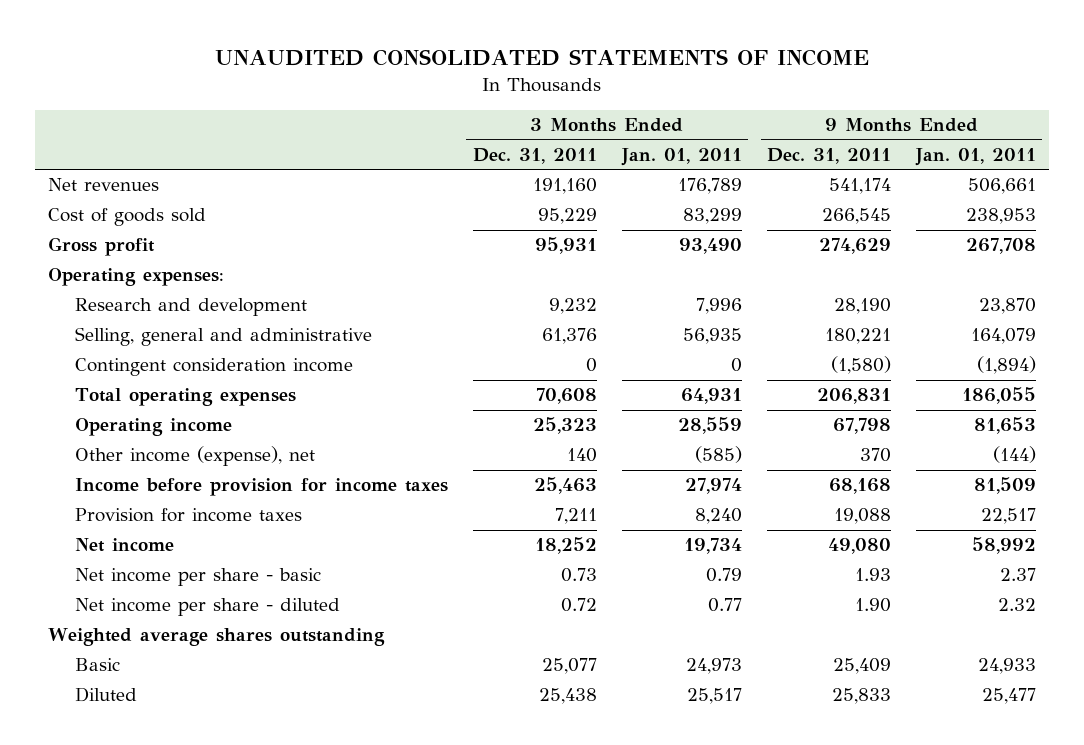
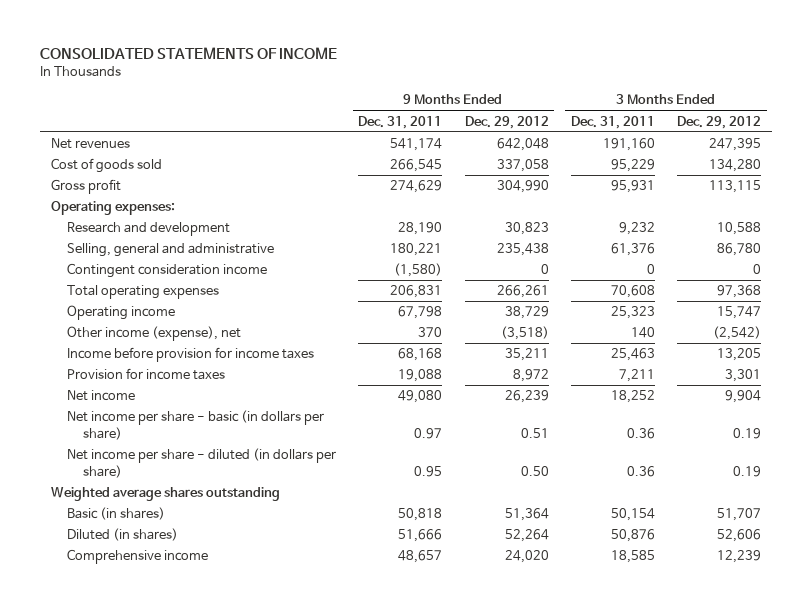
[214,48,869,66] UNAUDITED CONSOLIDATED STATEMENTS OF INCOME -> [39,47,337,60] CONSOLIDATED STATEMENTS OF INCOME
[620,148,742,167] Jan. 01, 2011 -> none
[915,148,1037,167] Jan. 01, 2011 -> none
none -> [464,115,549,129] Dec. 29, 2012
none -> [677,115,762,129] Dec. 29, 2012
[74,568,321,587] Net income per share - basic -> [67,410,325,440] Net income per share - basic (in dollars per share)
[560,568,597,583] 0.73 -> [626,427,655,439] 0.36
[855,568,892,582] 1.93 -> [414,427,443,439] 0.97
[74,598,340,617] Net income per share - diluted -> [67,448,337,478] Net income per share - diluted (in dollars per share)
[560,598,597,613] 0.72 -> [626,465,655,477] 0.36
[855,598,892,613] 1.90 -> [414,465,443,477] 0.95
[74,658,120,672] Basic -> [67,507,166,521] Basic (in shares)
[541,658,597,675] 25,077 -> [610,508,655,522] 50,154
[833,658,892,675] 25,409 -> [398,508,443,522] 50,818
[74,687,137,703] Diluted -> [67,528,179,542] Diluted (in shares)
[538,688,597,705] 25,438 -> [610,529,655,543] 50,876
[832,688,892,705] 25,833 -> [398,529,443,543] 51,666
none -> [67,549,209,565] Comprehensive income

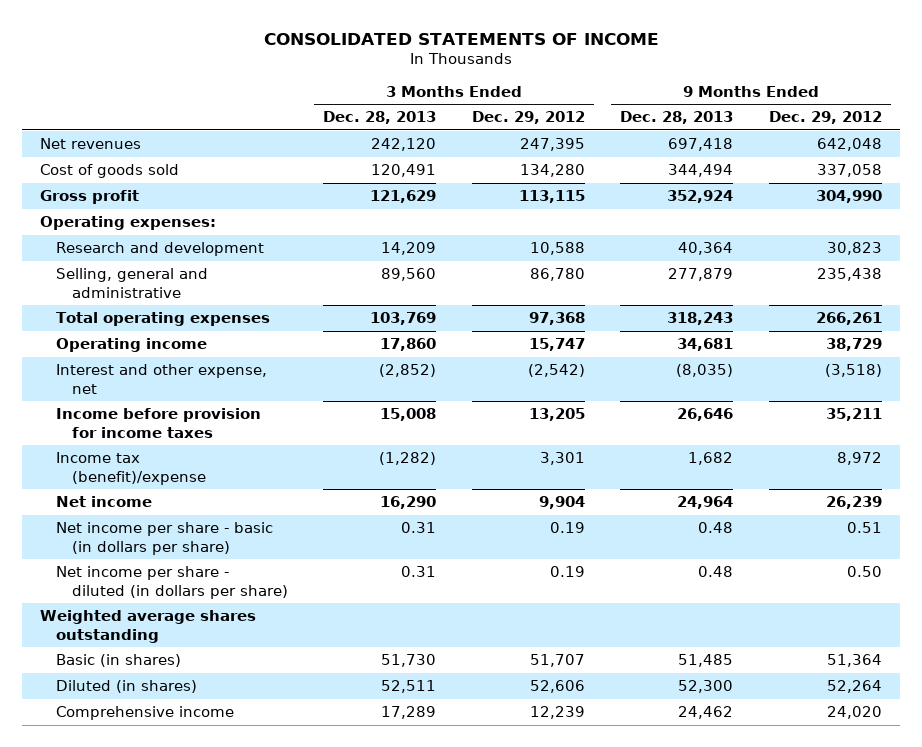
[358,115,443,129] Dec. 31, 2011 -> none
[570,115,655,129] Dec. 31, 2011 -> none
none -> [323,111,437,125] Dec. 28, 2013
none -> [620,111,734,125] Dec. 28, 2013
[67,263,268,279] Contingent consideration income -> none
[67,326,242,342] Other income (expense), net -> [55,364,267,394] Interest and other expense, net
[67,368,226,381] Provision for income taxes -> [55,452,206,485] Income tax (benefit)/expense

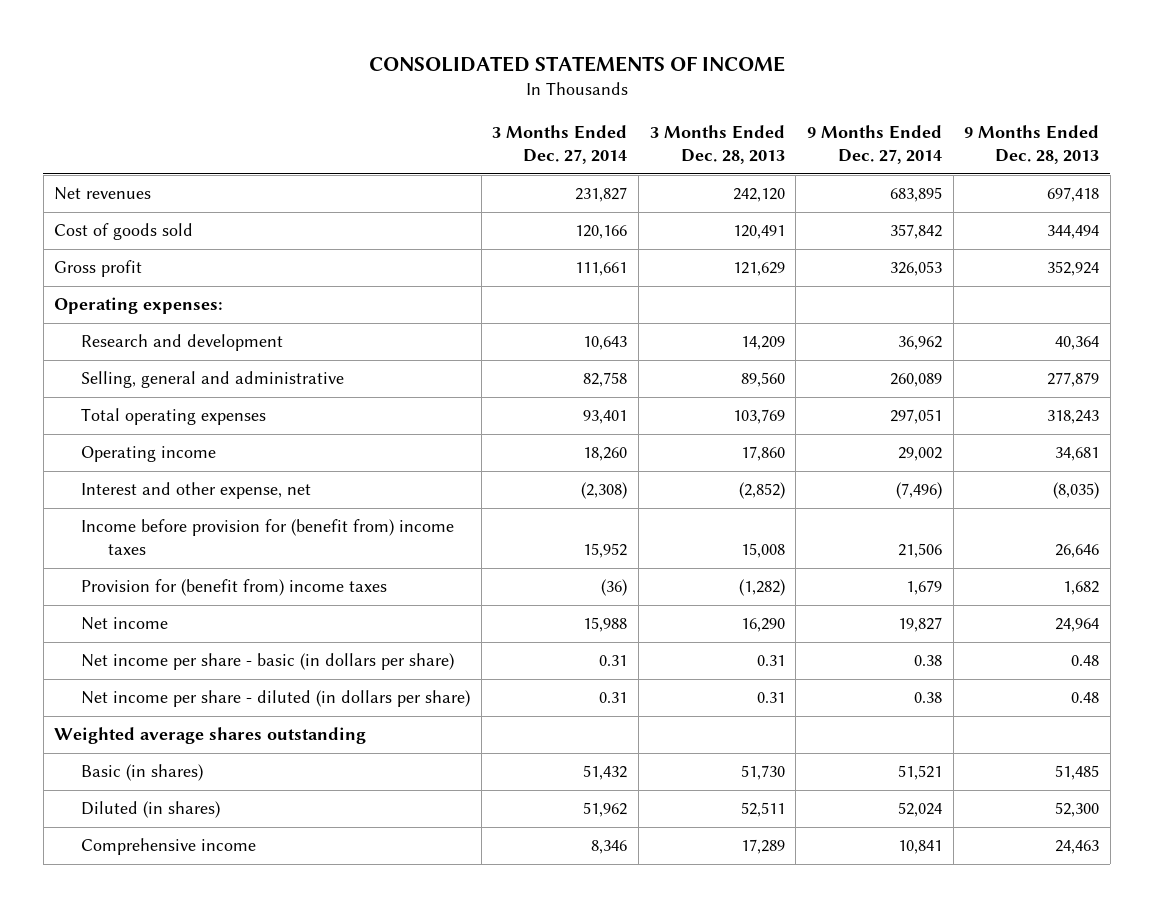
[471,111,585,125] Dec. 29, 2012 -> none
[768,111,882,125] Dec. 29, 2012 -> none
none -> [492,124,628,164] 3 Months Ended Dec. 27, 2014
none -> [806,124,942,164] 9 Months Ended Dec. 27, 2014
[55,408,261,438] Income before provision for income taxes -> [81,519,455,556] Income before provision for (benefit from) income taxes
[55,452,206,485] Income tax (benefit)/expense -> [81,579,388,597] Provision for (benefit from) income taxes
[678,706,734,720] 24,462 -> [1055,840,1100,855] 24,463

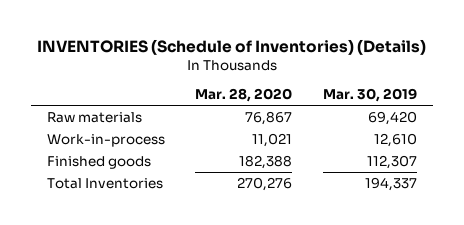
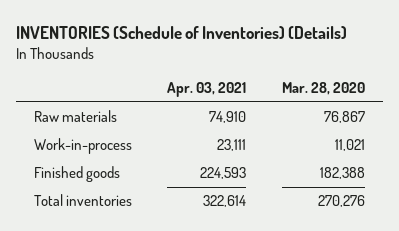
[323,88,418,103] Mar. 30, 2019 -> none
none -> [167,82,247,98] Apr. 03, 2021
[46,177,163,189] Total Inventories -> [33,194,132,207] Total inventories

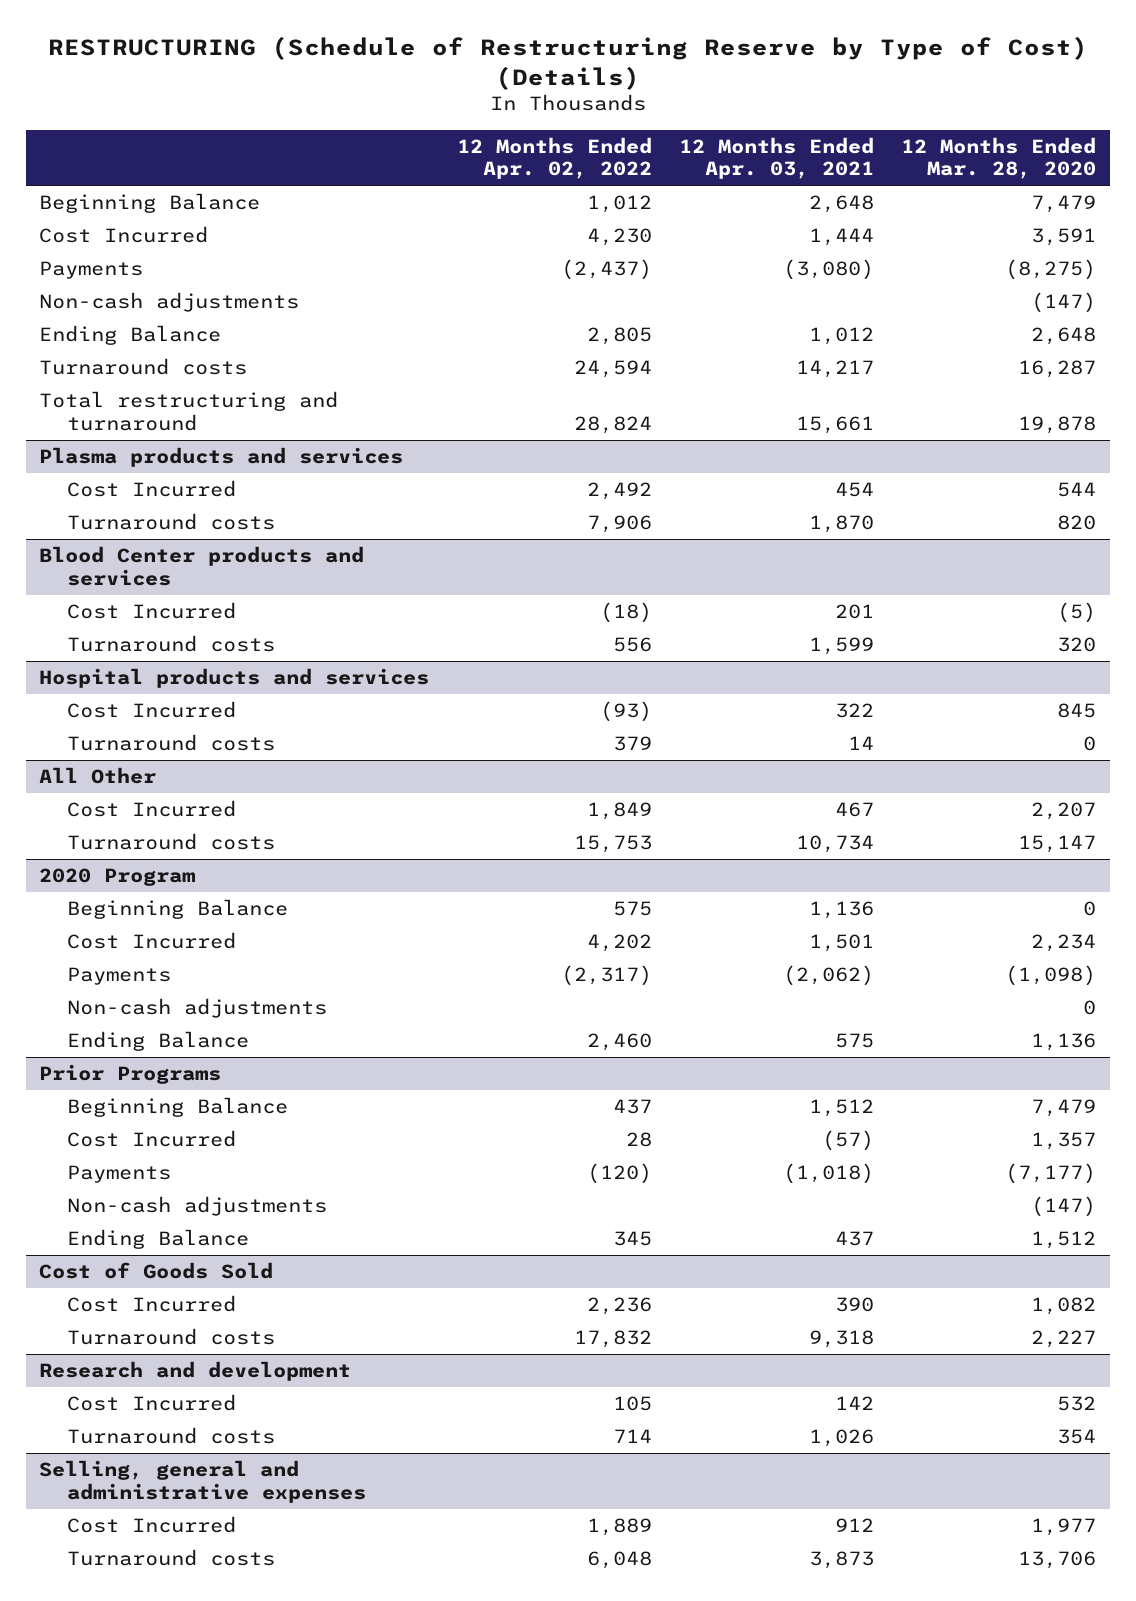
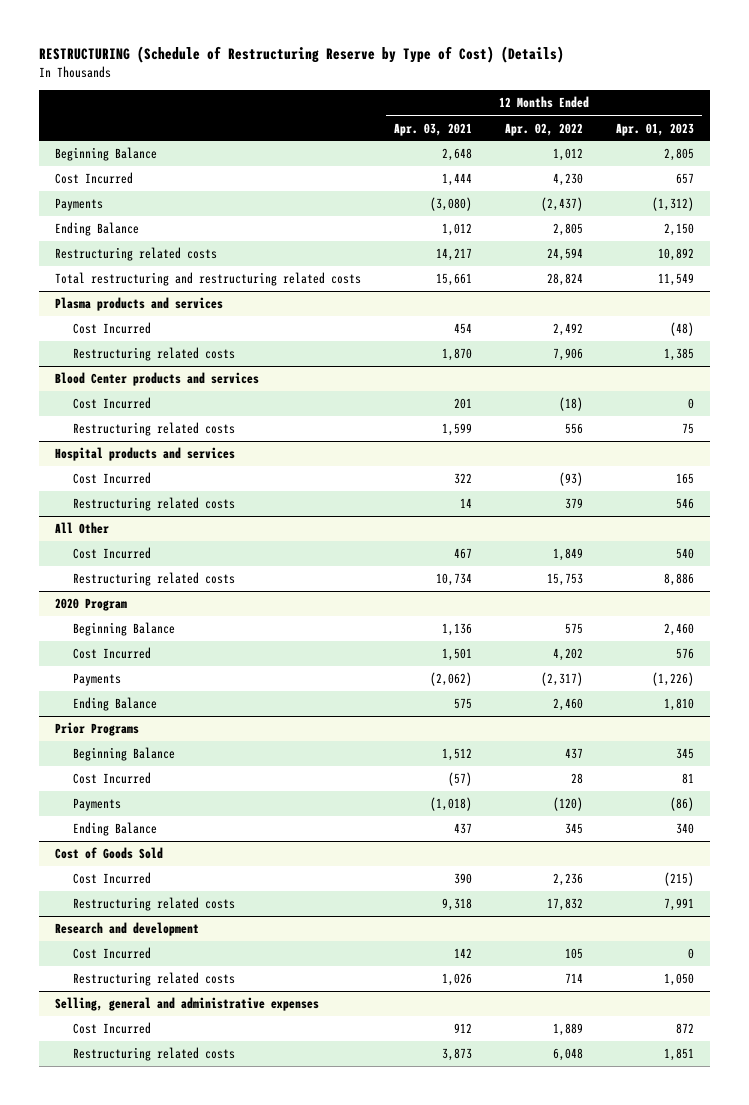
[901,136,1097,180] 12 Months Ended Mar. 28, 2020 -> none
none -> [615,122,694,136] Apr. 01, 2023
[39,292,300,313] Non-cash adjustments -> none
[39,358,248,376] Turnaround costs -> [55,247,218,262] Restructuring related costs
[39,391,339,431] Total restructuring and turnaround -> [55,272,362,287] Total restructuring and restructuring related costs
[66,513,275,531] Turnaround costs -> [73,347,236,362] Restructuring related costs
[66,635,275,653] Turnaround costs -> [73,422,236,437] Restructuring related costs
[66,734,275,752] Turnaround costs -> [73,497,236,512] Restructuring related costs
[66,833,275,851] Turnaround costs -> [73,572,236,587] Restructuring related costs
[66,998,327,1019] Non-cash adjustments -> none
[66,1196,327,1217] Non-cash adjustments -> none
[66,1328,275,1346] Turnaround costs -> [73,897,236,912] Restructuring related costs
[66,1427,275,1445] Turnaround costs -> [73,972,236,987] Restructuring related costs
[66,1549,275,1567] Turnaround costs -> [73,1047,236,1062] Restructuring related costs

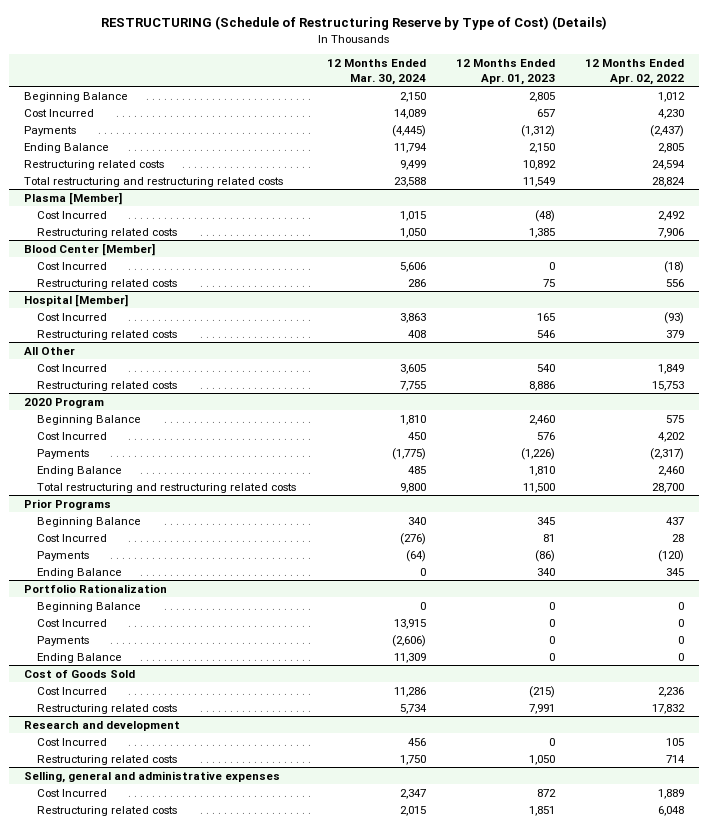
[394,122,473,136] Apr. 03, 2021 -> none
none -> [326,59,426,85] 12 Months Ended Mar. 30, 2024
[55,297,224,312] Plasma products and services -> [24,191,123,205] Plasma [Member]
[55,372,260,387] Blood Center products and services -> [24,242,156,256] Blood Center [Member]
[55,447,236,462] Hospital products and services -> [24,293,129,307] Hospital [Member]
none -> [37,482,297,493] Total restructuring and restructuring related costs
none -> [24,583,168,593] Portfolio Rationalization
none -> [37,601,142,612] Beginning Balance
none -> [37,618,108,627] Cost Incurred
none -> [37,635,90,646] Payments
none -> [37,652,123,663] Ending Balance

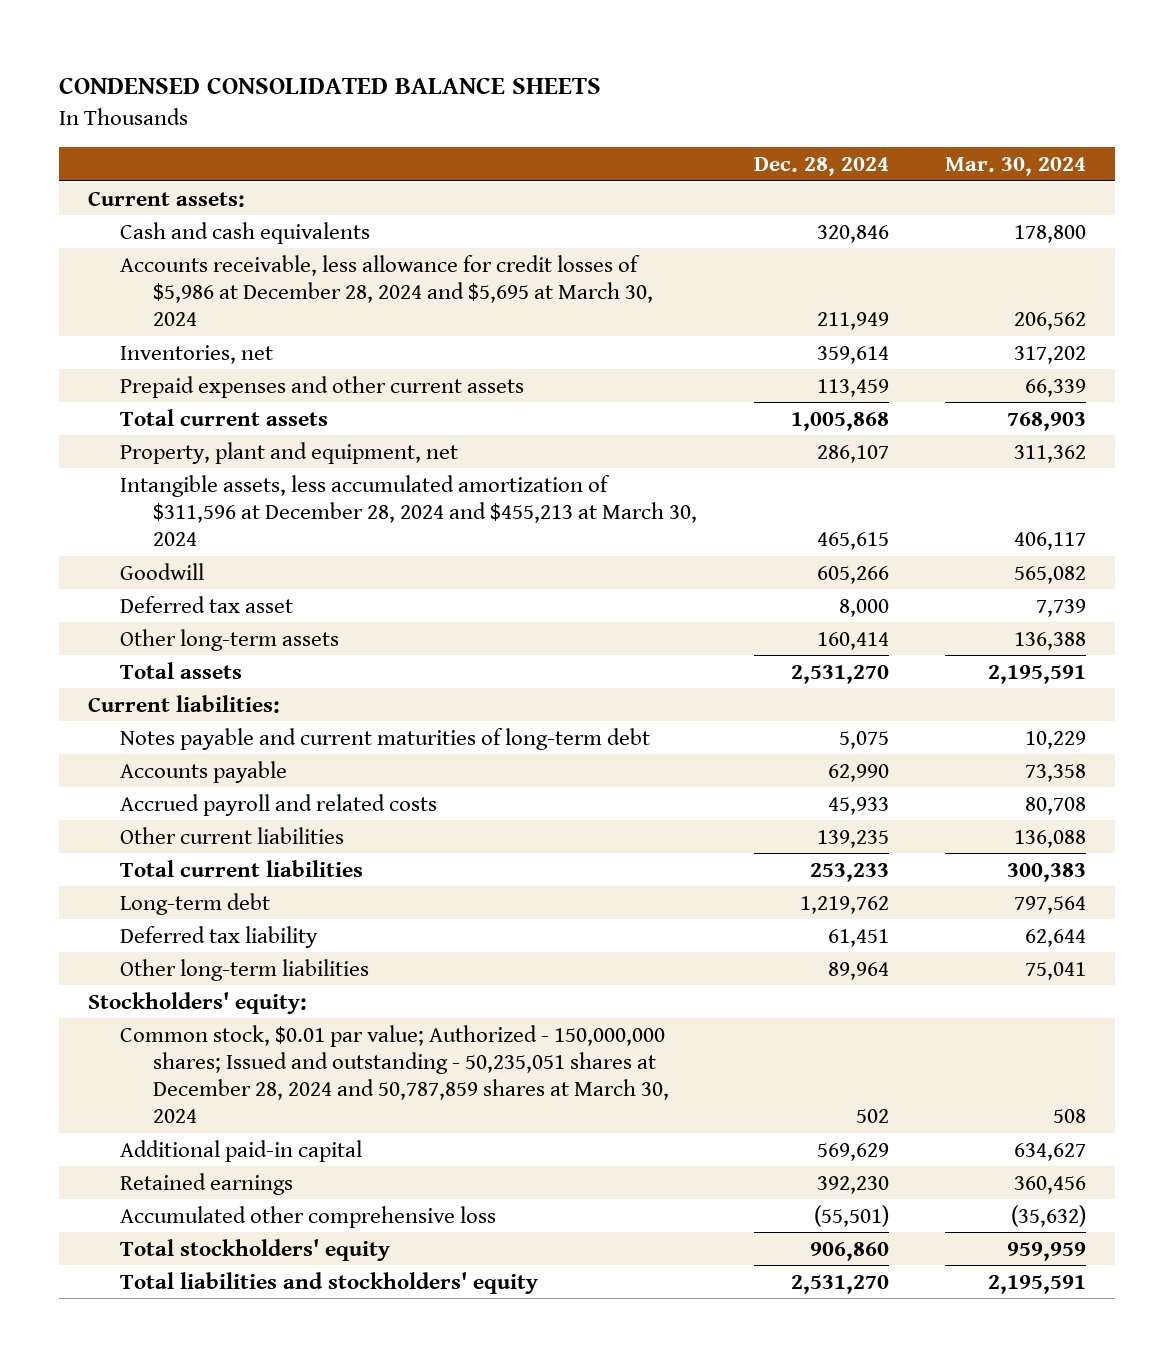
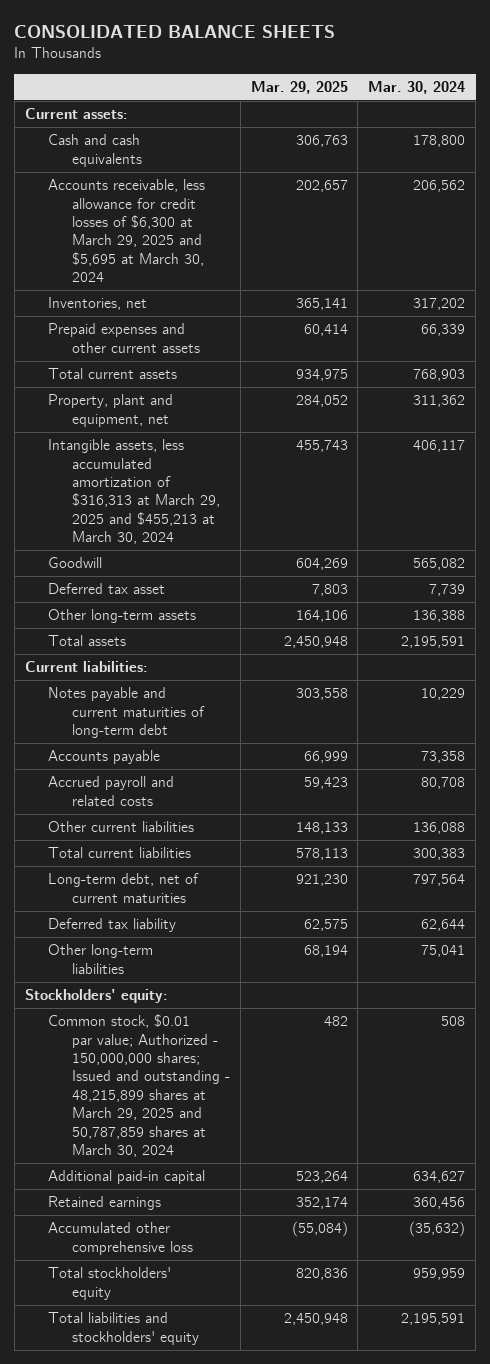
[59,77,602,95] CONDENSED CONSOLIDATED BALANCE SHEETS -> [14,25,336,39] CONSOLIDATED BALANCE SHEETS
[753,156,889,176] Dec. 28, 2024 -> none
none -> [250,80,348,94] Mar. 29, 2025
[120,254,654,326] Accounts receivable, less allowance for credit losses of $5,986 at December 28, 2024 and $5,695 at March 30, 2024 -> [48,179,206,283] Accounts receivable, less allowance for credit losses of $6,300 at March 29, 2025 and $5,695 at March 30, 2024
[120,474,698,546] Intangible assets, less accumulated amortization of $311,596 at December 28, 2024 and $455,213 at March 30, 2024 -> [48,439,220,545] Intangible assets, less accumulated amortization of $316,313 at March 29, 2025 and $455,213 at March 30, 2024
[120,892,271,915] Long-term debt -> [48,873,200,903] Long-term debt, net of current maturities
[120,1024,670,1124] Common stock, $0.01 par value; Authorized - 150,000,000 shares; Issued and outstanding - 50,235,051 shares at December 28, 2024 and 50,787,859 shares at March 30, 2024 -> [48,1014,230,1158] Common stock, $0.01 par value; Authorized - 150,000,000 shares; Issued and outstanding - 48,215,899 shares at March 29, 2025 and 50,787,859 shares at March 30, 2024

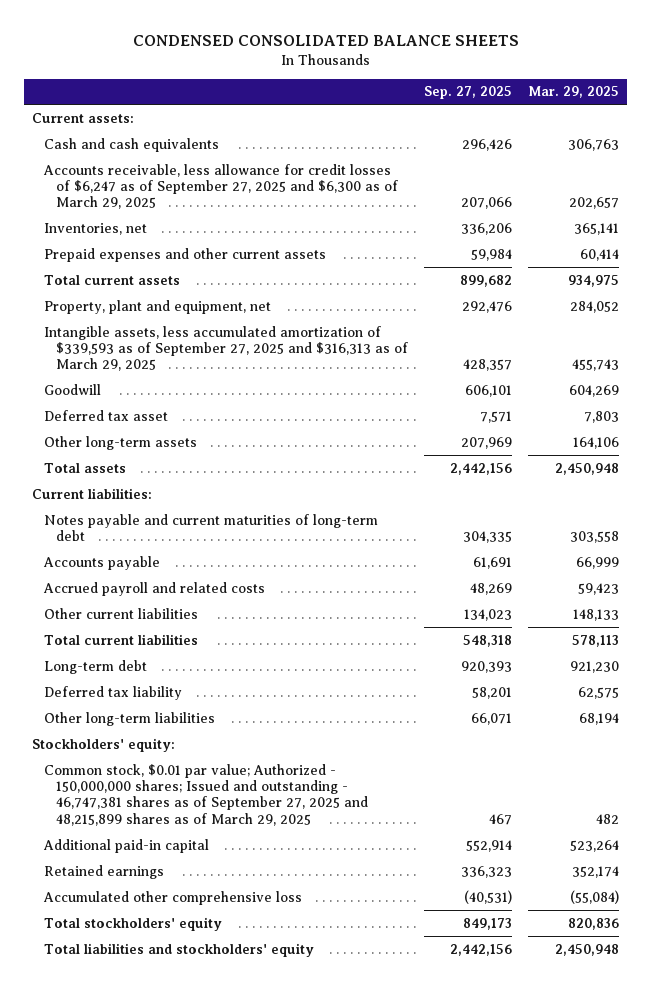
[14,25,336,39] CONSOLIDATED BALANCE SHEETS -> [132,35,519,47] CONDENSED CONSOLIDATED BALANCE SHEETS
[368,80,466,94] Mar. 30, 2024 -> none
none -> [424,86,513,100] Sep. 27, 2025
[48,179,206,283] Accounts receivable, less allowance for credit losses of $6,300 at March 29, 2025 and $5,695 at March 30, 2024 -> [43,163,399,210] Accounts receivable, less allowance for credit losses of $6,247 as of September 27, 2025 and $6,300 as of March 29, 2025
[48,439,220,545] Intangible assets, less accumulated amortization of $316,313 at March 29, 2025 and $455,213 at March 30, 2024 -> [44,325,409,372] Intangible assets, less accumulated amortization of $339,593 as of September 27, 2025 and $316,313 as of March 29, 2025
[48,873,200,903] Long-term debt, net of current maturities -> [44,659,148,674] Long-term debt
[48,1014,230,1158] Common stock, $0.01 par value; Authorized - 150,000,000 shares; Issued and outstanding - 48,215,899 shares at March 29, 2025 and 50,787,859 shares at March 30, 2024 -> [44,763,369,826] Common stock, $0.01 par value; Authorized - 150,000,000 shares; Issued and outstanding - 46,747,381 shares as of September 27, 2025 and 48,215,899 shares as of March 29, 2025

